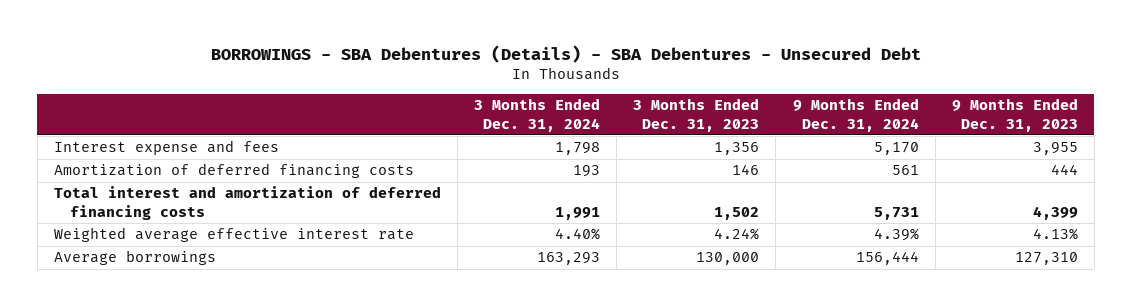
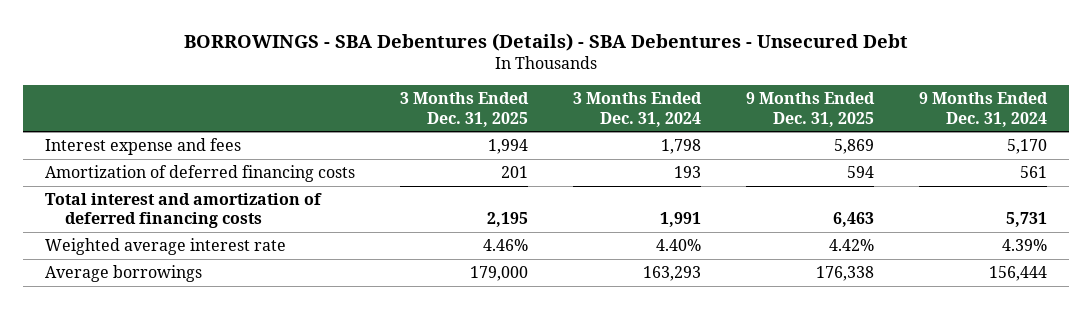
[633,98,760,132] 3 Months Ended Dec. 31, 2023 -> none
[951,98,1078,132] 9 Months Ended Dec. 31, 2023 -> none
none -> [400,92,530,127] 3 Months Ended Dec. 31, 2025
none -> [745,92,875,127] 9 Months Ended Dec. 31, 2025
[53,227,414,243] Weighted average effective interest rate -> [45,238,287,256] Weighted average interest rate

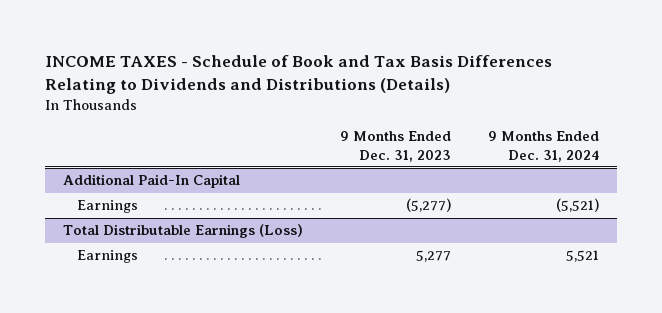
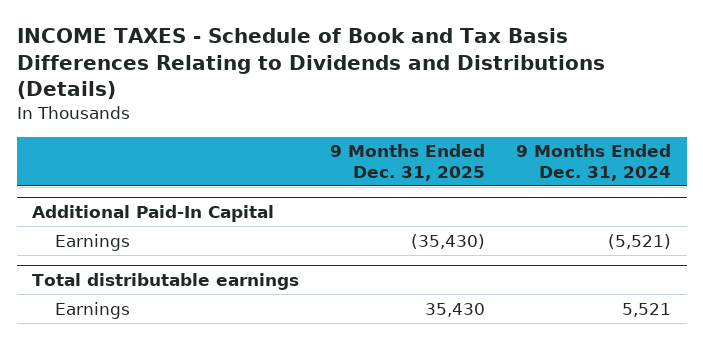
[339,131,451,162] 9 Months Ended Dec. 31, 2023 -> none
none -> [330,144,486,181] 9 Months Ended Dec. 31, 2025
[62,224,303,239] Total Distributable Earnings (Loss) -> [32,272,300,290] Total distributable earnings

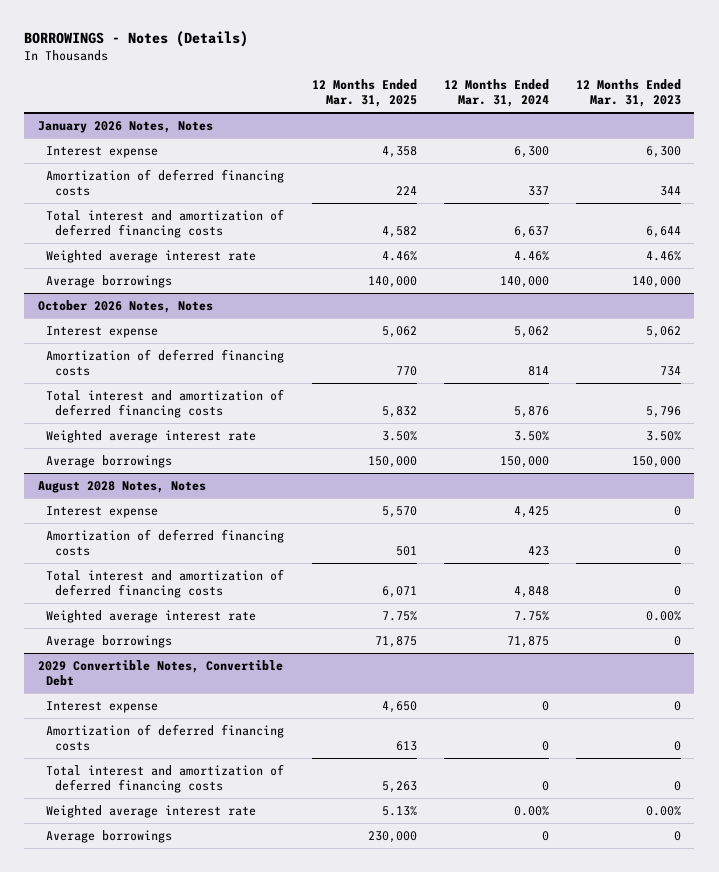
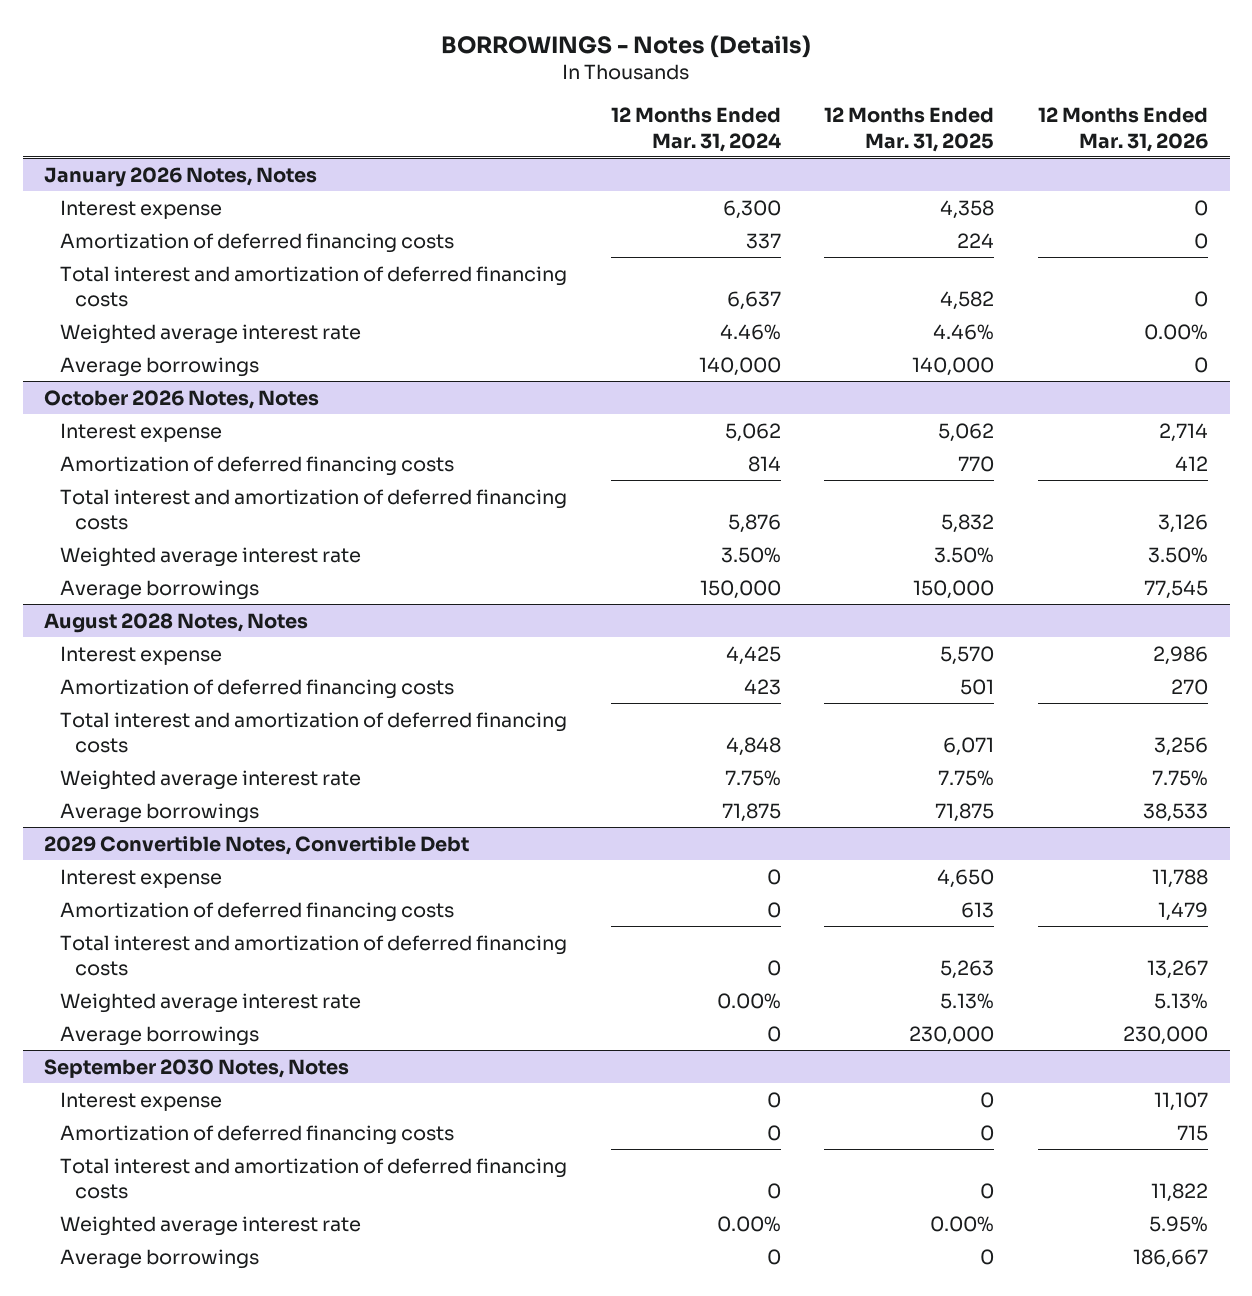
[575,79,681,108] 12 Months Ended Mar. 31, 2023 -> none
none -> [1038,107,1209,152] 12 Months Ended Mar. 31, 2026
none -> [44,1058,350,1078] September 2030 Notes, Notes
none -> [59,1091,222,1111] Interest expense
none -> [59,1124,454,1145] Amortization of deferred financing costs
none -> [59,1157,567,1199] Total interest and amortization of deferred financing costs
none -> [59,1215,361,1236] Weighted average interest rate
none -> [59,1248,259,1269] Average borrowings

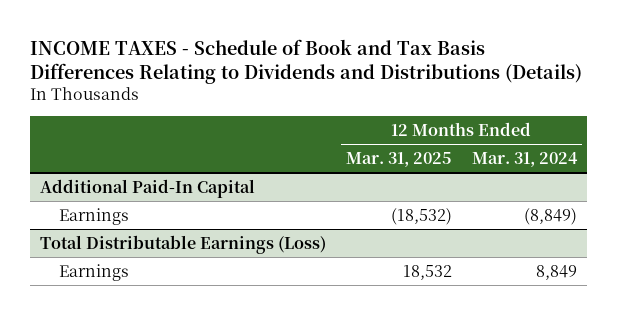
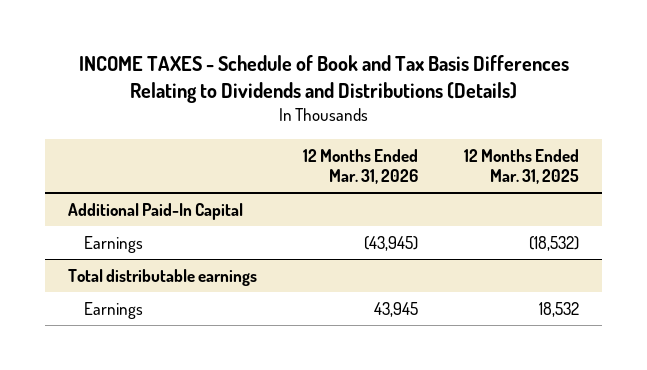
[471,151,578,167] Mar. 31, 2024 -> none
none -> [303,148,419,184] 12 Months Ended Mar. 31, 2026
[40,234,327,254] Total Distributable Earnings (Loss) -> [67,268,257,286] Total distributable earnings

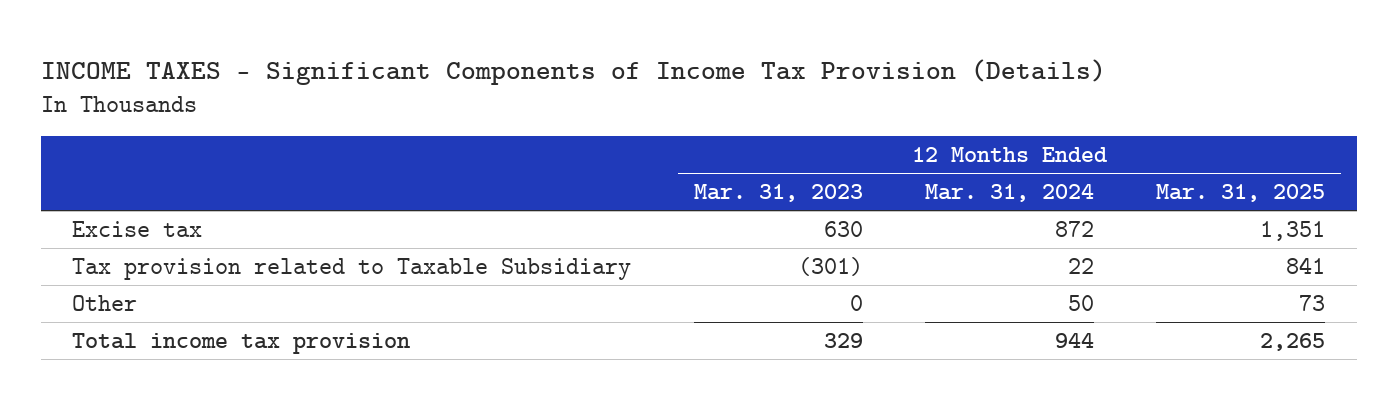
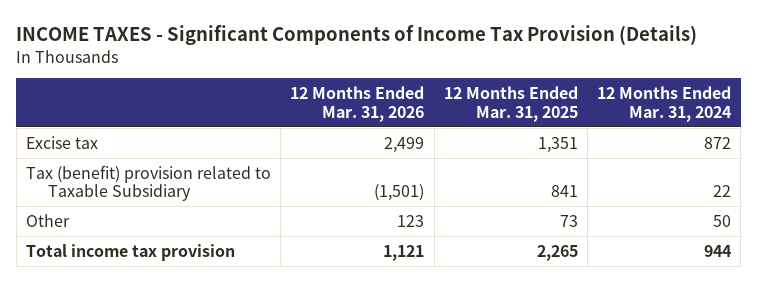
[693,184,863,203] Mar. 31, 2023 -> none
none -> [290,86,425,122] 12 Months Ended Mar. 31, 2026
[72,257,632,280] Tax provision related to Taxable Subsidiary -> [25,164,271,202] Tax (benefit) provision related to Taxable Subsidiary

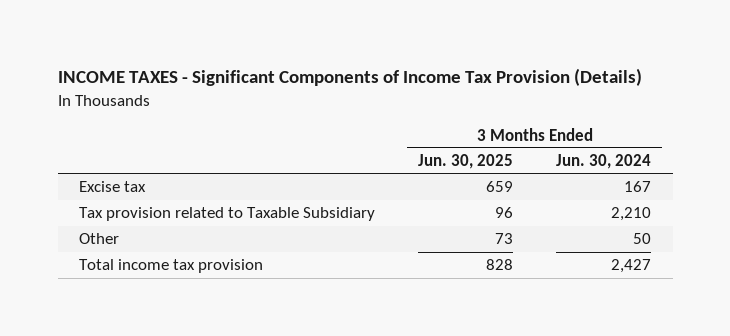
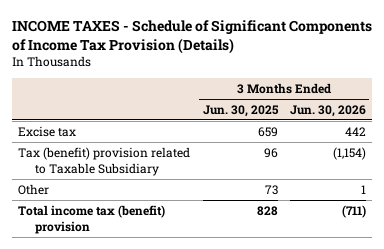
[57,68,642,87] INCOME TAXES - Significant Components of Income Tax Provision (Details) -> [12,19,373,54] INCOME TAXES - Schedule of Significant Components of Income Tax Provision (Details)
[556,154,652,170] Jun. 30, 2024 -> none
none -> [289,104,366,117] Jun. 30, 2026
[79,207,376,222] Tax provision related to Taxable Subsidiary -> [18,146,191,176] Tax (benefit) provision related to Taxable Subsidiary
[79,259,264,274] Total income tax provision -> [18,204,166,234] Total income tax (benefit) provision

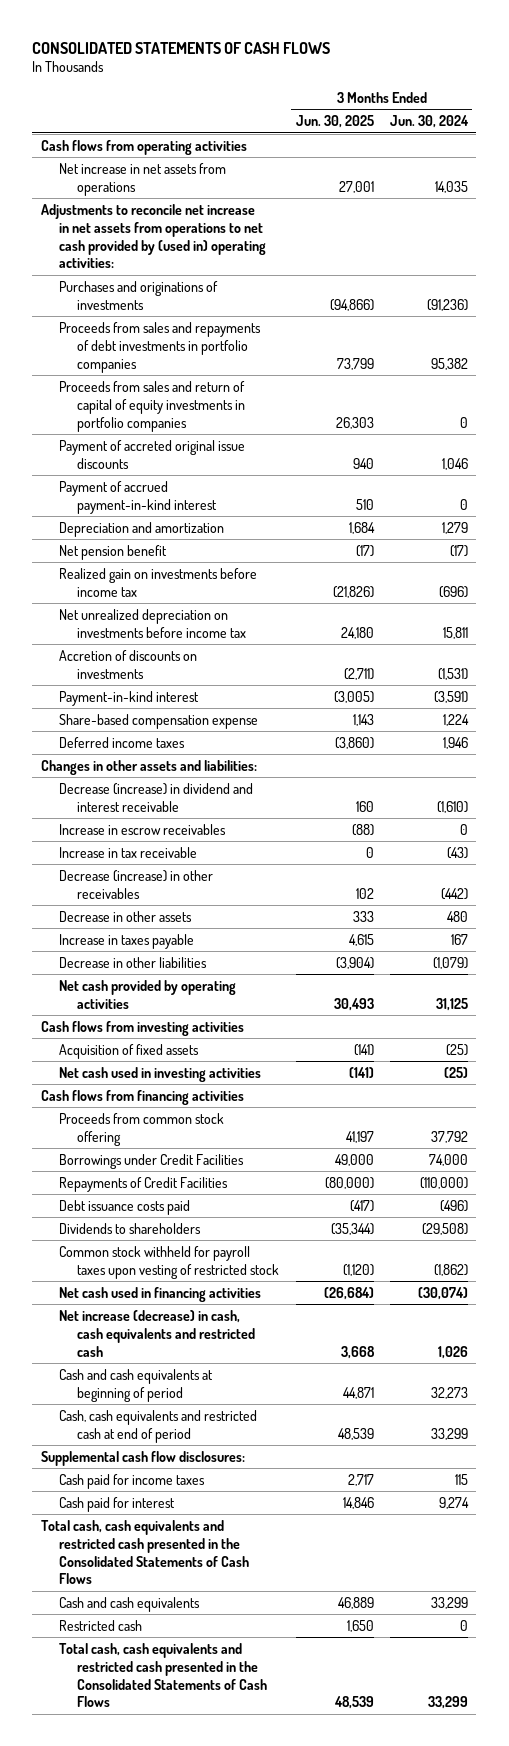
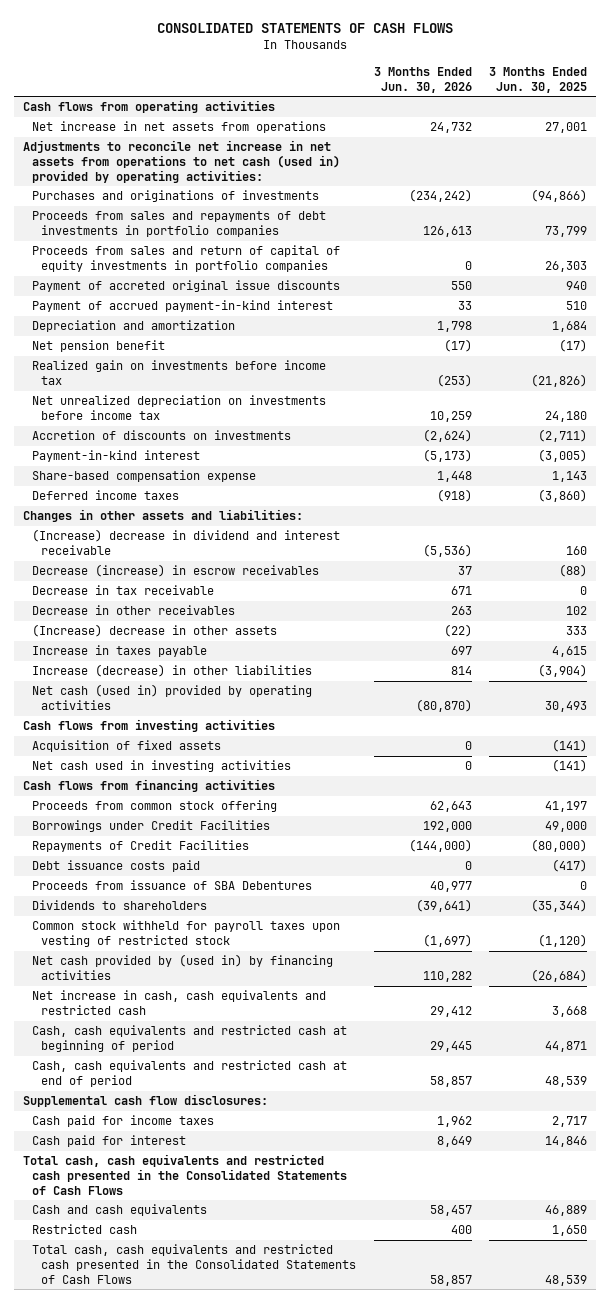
[390,115,470,129] Jun. 30, 2024 -> none
none -> [373,66,472,93] 3 Months Ended Jun. 30, 2026
[40,203,266,269] Adjustments to reconcile net increase in net assets from operations to net cash provided by (used in) operating activities: -> [23,140,341,183] Adjustments to reconcile net increase in net assets from operations to net cash (used in) provided by operating activities:
[58,782,253,812] Decrease (increase) in dividend and interest receivable -> [32,529,341,556] (Increase) decrease in dividend and interest receivable
[58,823,226,835] Increase in escrow receivables -> [32,564,320,578] Decrease (increase) in escrow receivables
[58,846,197,858] Increase in tax receivable -> [32,585,215,596] Decrease in tax receivable
[58,869,213,899] Decrease (increase) in other receivables -> [32,605,236,616] Decrease in other receivables
[58,910,192,922] Decrease in other assets -> [32,624,278,638] (Increase) decrease in other assets
[58,956,207,968] Decrease in other liabilities -> [32,664,313,678] Increase (decrease) in other liabilities
[58,979,236,1009] Net cash provided by operating activities -> [32,684,313,711] Net cash (used in) provided by operating activities
none -> [32,880,313,891] Proceeds from issuance of SBA Debentures
[58,1286,261,1302] Net cash used in financing activities -> [32,954,334,981] Net cash provided by (used in) by financing activities
[58,1309,256,1357] Net increase (decrease) in cash, cash equivalents and restricted cash -> [32,990,327,1016] Net increase in cash, cash equivalents and restricted cash
[58,1368,213,1402] Cash and cash equivalents at beginning of period -> [32,1025,348,1053] Cash, cash equivalents and restricted cash at beginning of period

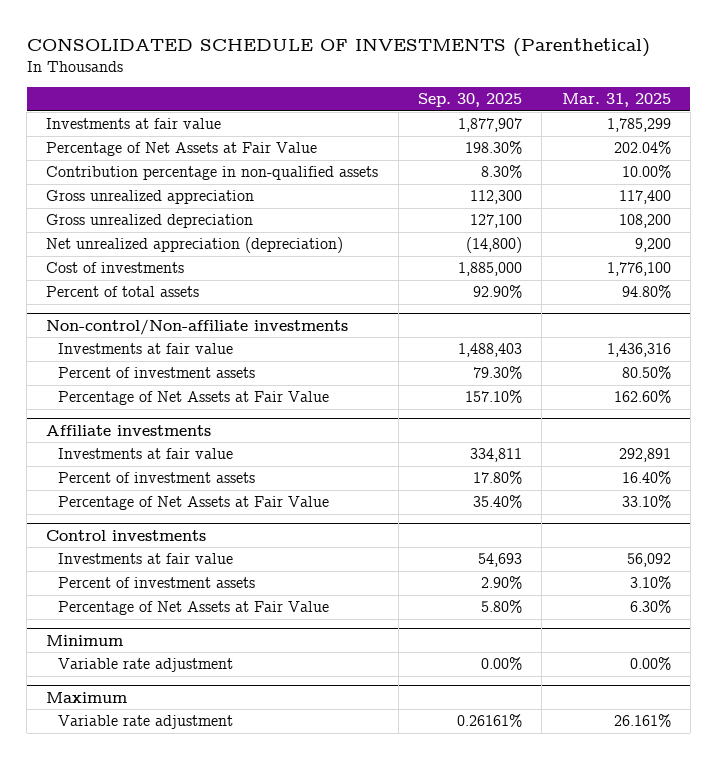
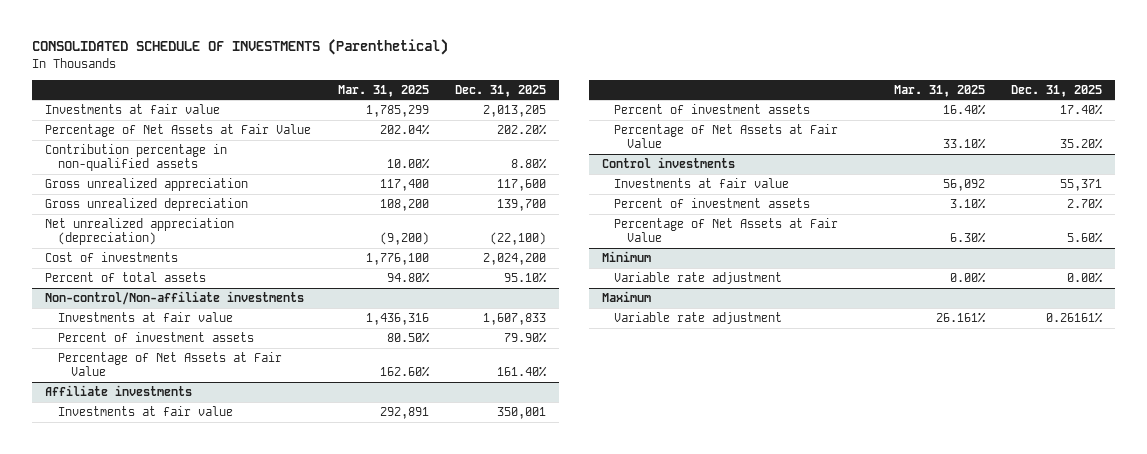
[417,93,522,108] Sep. 30, 2025 -> none
none -> [454,84,546,97] Dec. 31, 2025
[634,238,671,253] 9,200 -> [379,231,429,245] (9,200)

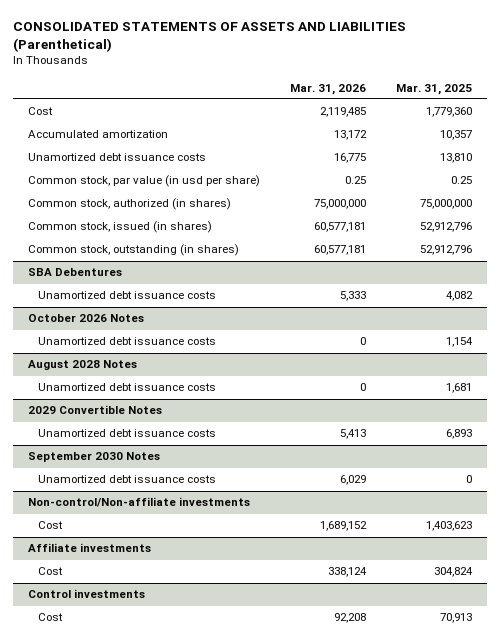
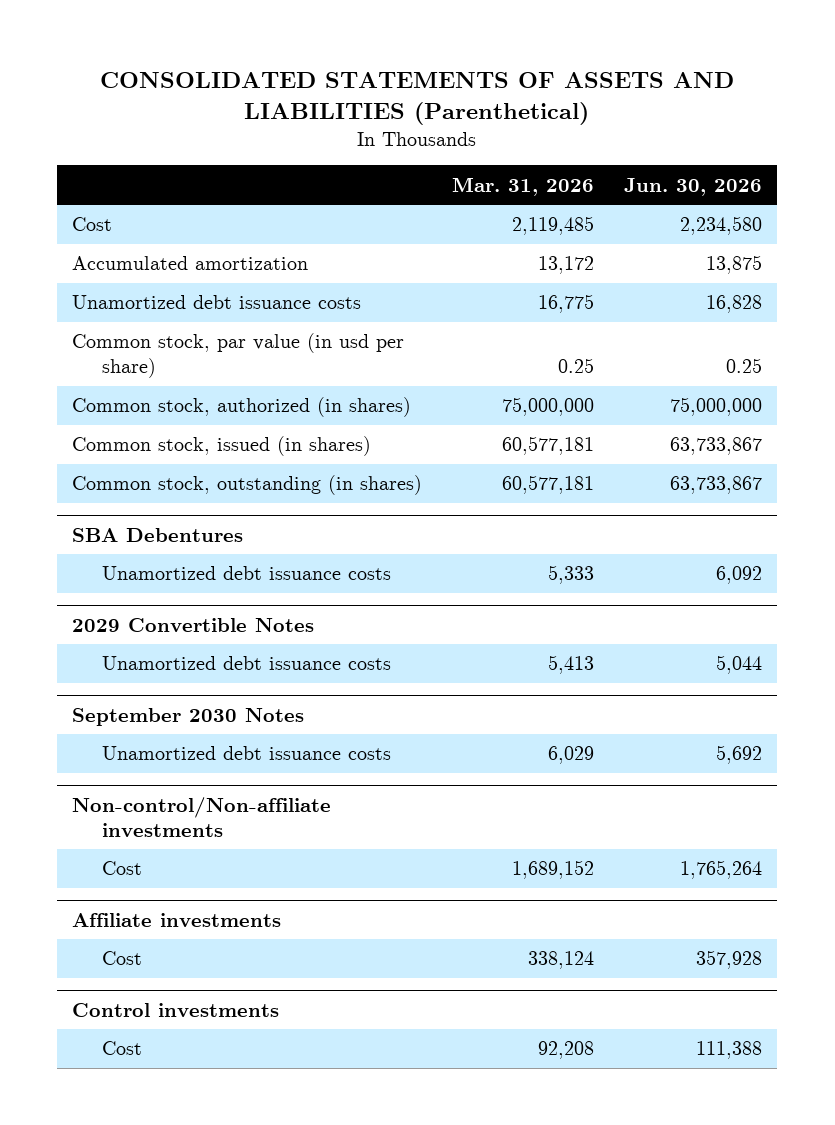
[395,83,472,95] Mar. 31, 2025 -> none
none -> [624,177,763,196] Jun. 30, 2026
[27,314,144,323] October 2026 Notes -> none
[37,337,216,346] Unamortized debt issuance costs -> none
[27,360,137,371] August 2028 Notes -> none
[37,383,216,392] Unamortized debt issuance costs -> none

